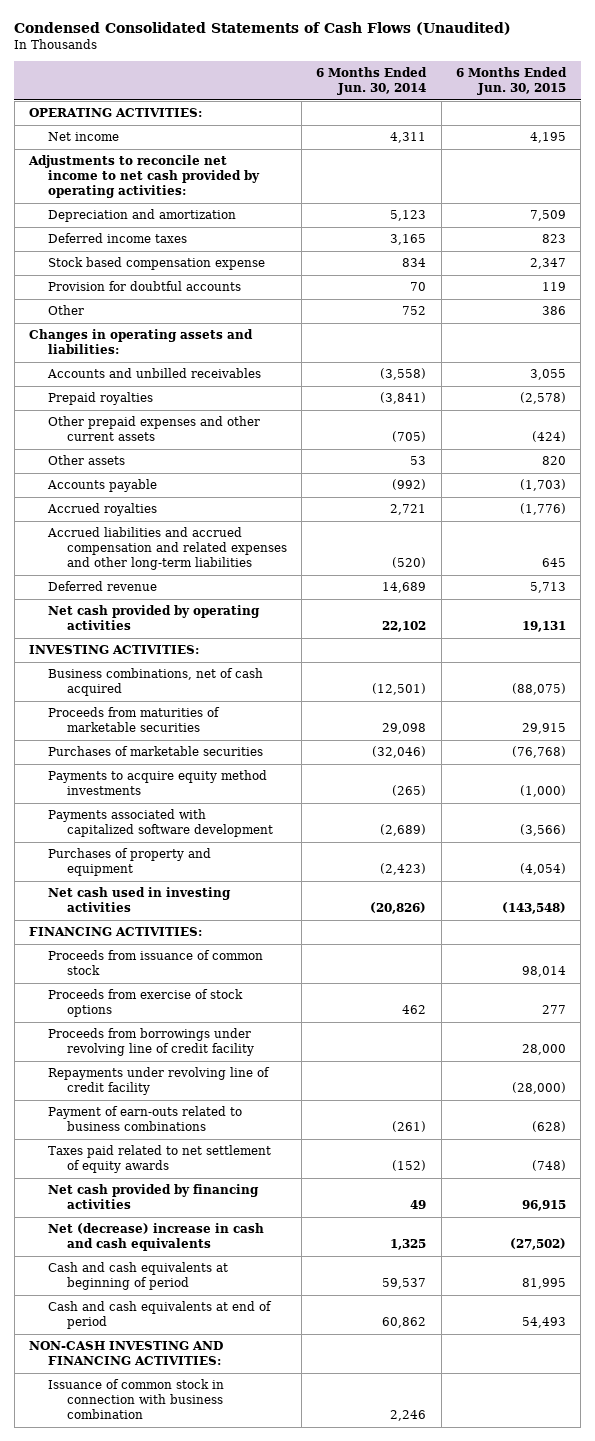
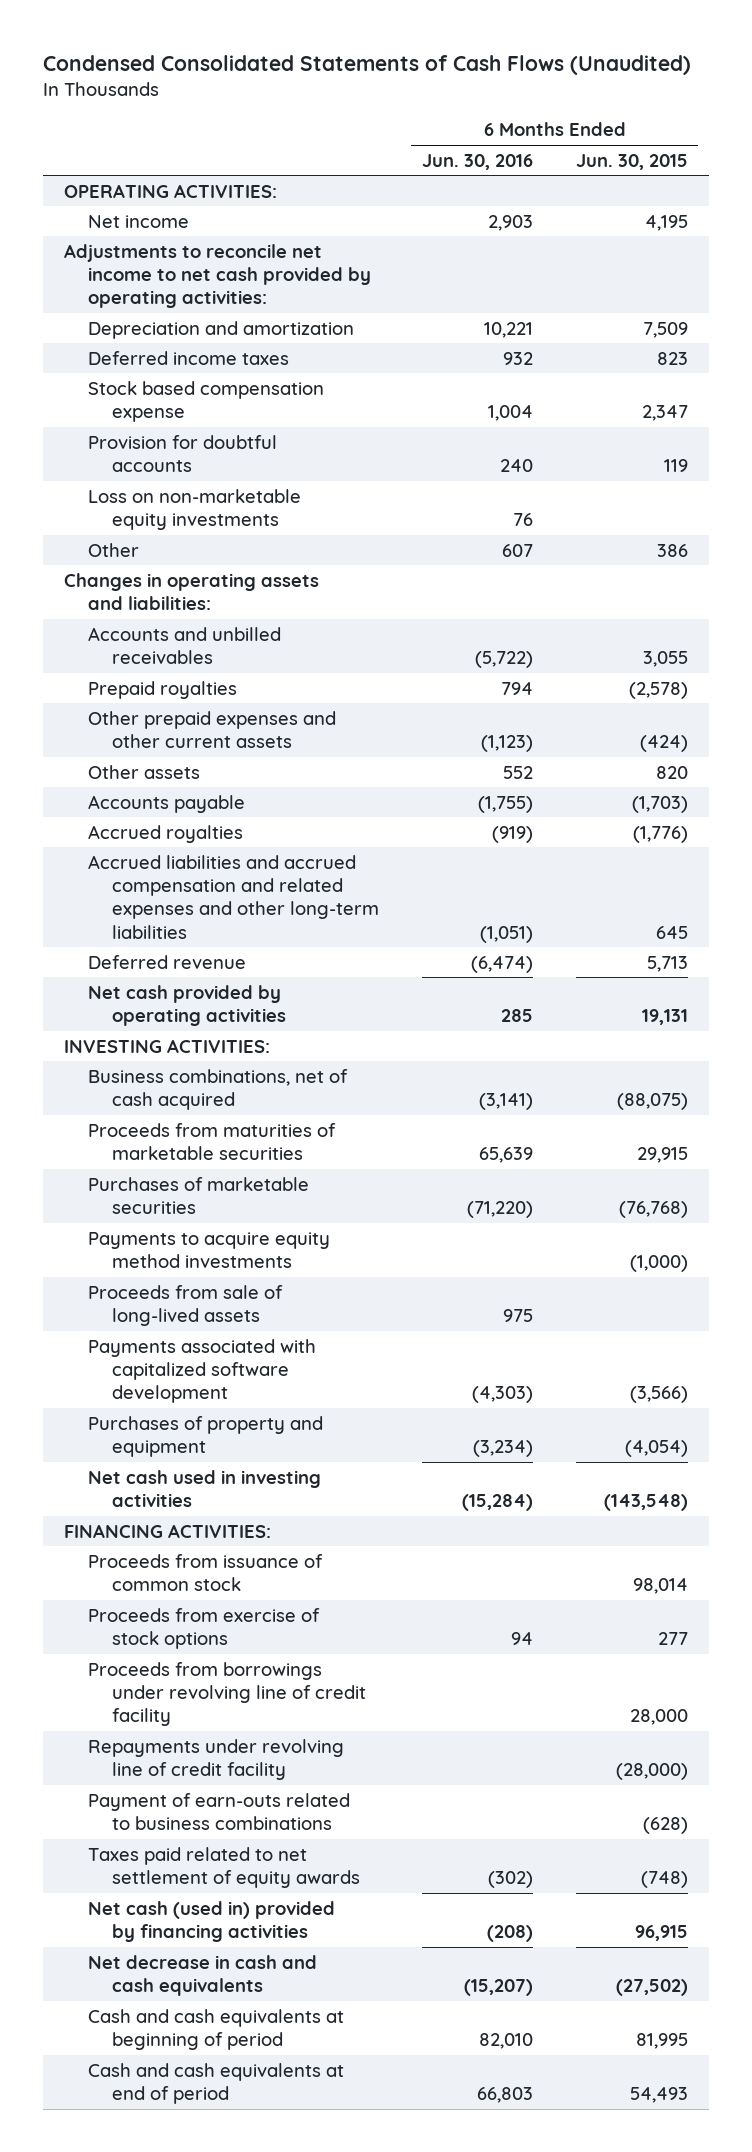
[316,66,428,95] 6 Months Ended Jun. 30, 2014 -> none
none -> [422,153,534,170] Jun. 30, 2016
none -> [88,488,302,531] Loss on non-marketable equity investments
none -> [88,1284,284,1327] Proceeds from sale of long-lived assets
[47,1184,259,1210] Net cash provided by financing activities -> [88,1900,336,1943] Net cash (used in) provided by financing activities
[47,1223,264,1252] Net (decrease) increase in cash and cash equivalents -> [88,1954,318,1997] Net decrease in cash and cash equivalents
[29,1341,224,1366] NON-CASH INVESTING AND FINANCING ACTIVITIES: -> none
[47,1379,224,1420] Issuance of common stock in connection with business combination -> none

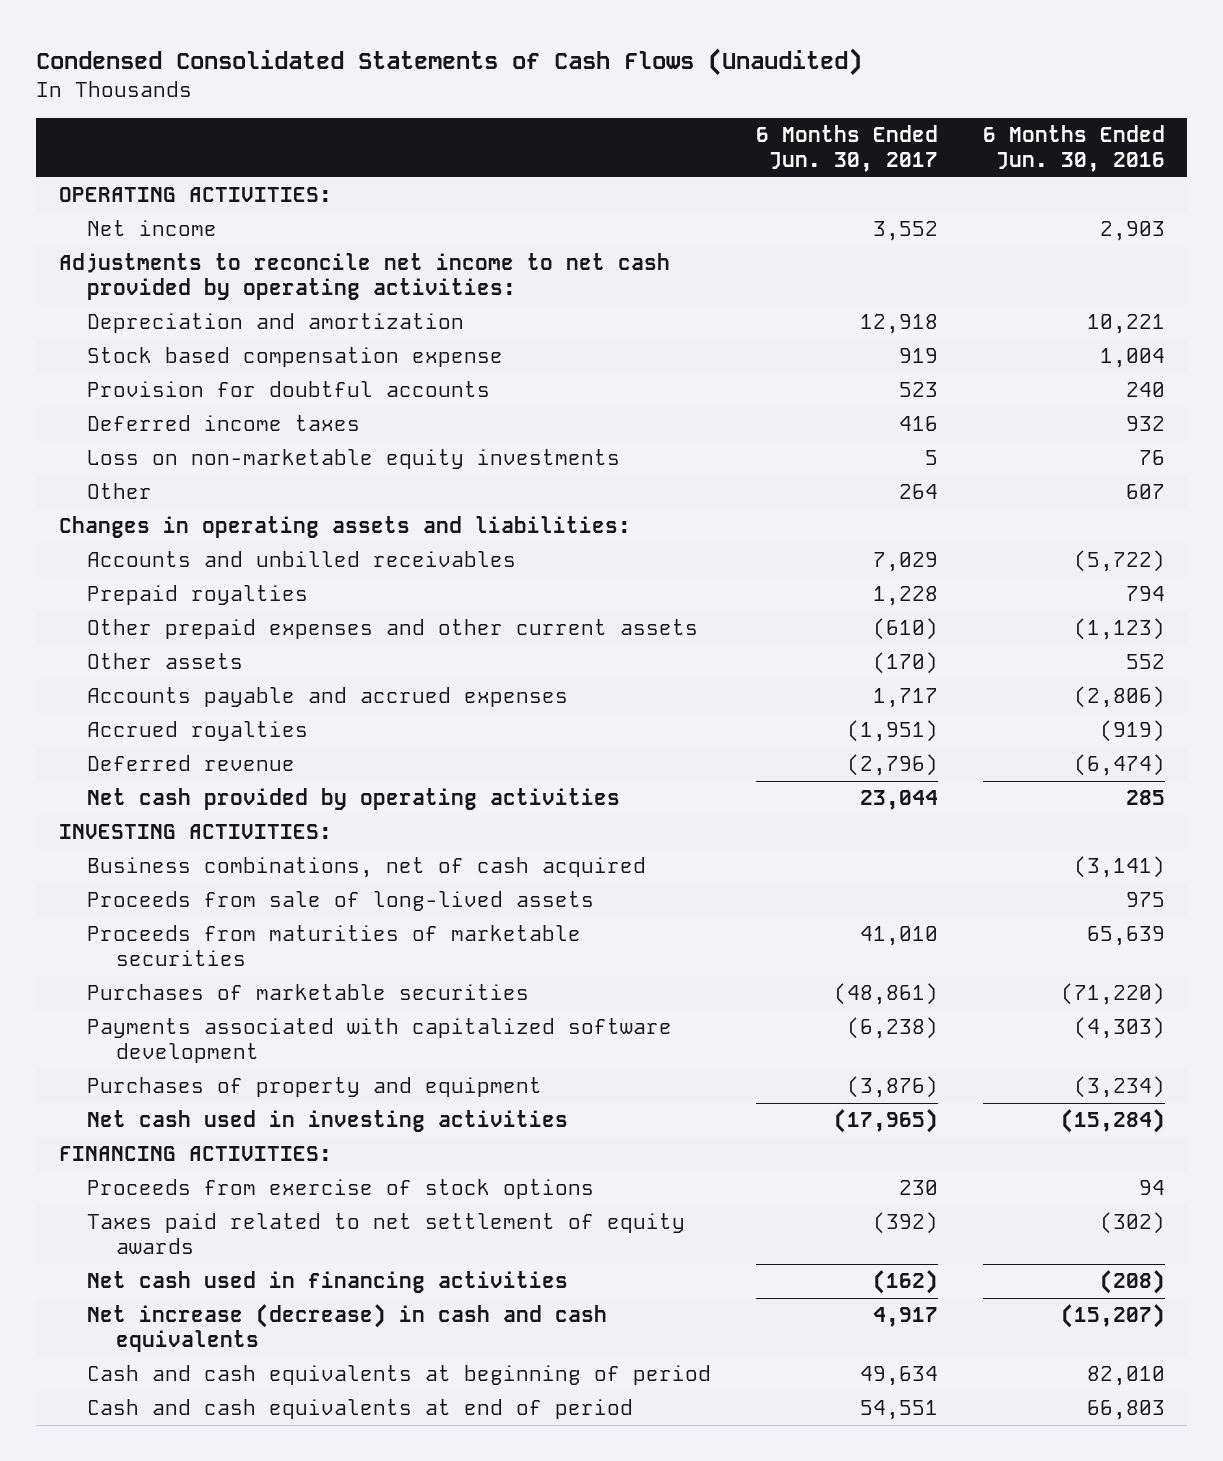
[575,153,688,170] Jun. 30, 2015 -> none
none -> [755,125,938,172] 6 Months Ended Jun. 30, 2017
[88,350,290,365] Deferred income taxes -> [87,415,361,432] Deferred income taxes
[88,794,246,813] Accounts payable -> none
none -> [87,687,569,708] Accounts payable and accrued expenses
[88,854,380,939] Accrued liabilities and accrued compensation and related expenses and other long-term liabilities -> none
[88,1284,284,1327] Proceeds from sale of long-lived assets -> [87,891,595,912] Proceeds from sale of long-lived assets
[88,1231,331,1269] Payments to acquire equity method investments -> none
[88,1553,324,1592] Proceeds from issuance of common stock -> none
[88,1661,367,1727] Proceeds from borrowings under revolving line of credit facility -> none
[88,1738,345,1781] Repayments under revolving line of credit facility -> none
[88,1792,351,1831] Payment of earn-outs related to business combinations -> none
[88,1900,336,1943] Net cash (used in) provided by financing activities -> [87,1271,569,1294] Net cash used in financing activities
[88,1954,318,1997] Net decrease in cash and cash equivalents -> [87,1304,608,1352] Net increase (decrease) in cash and cash equivalents

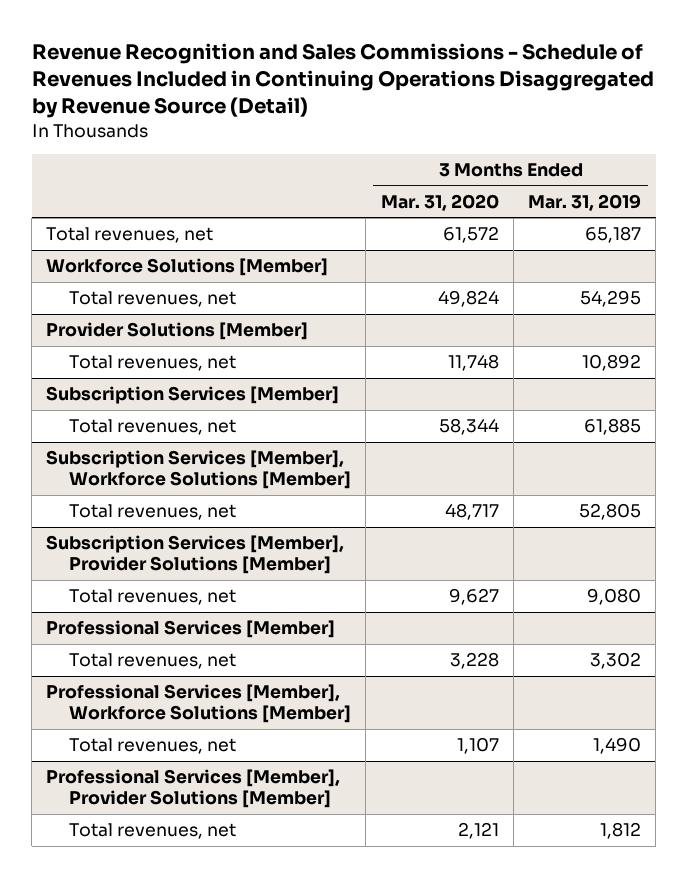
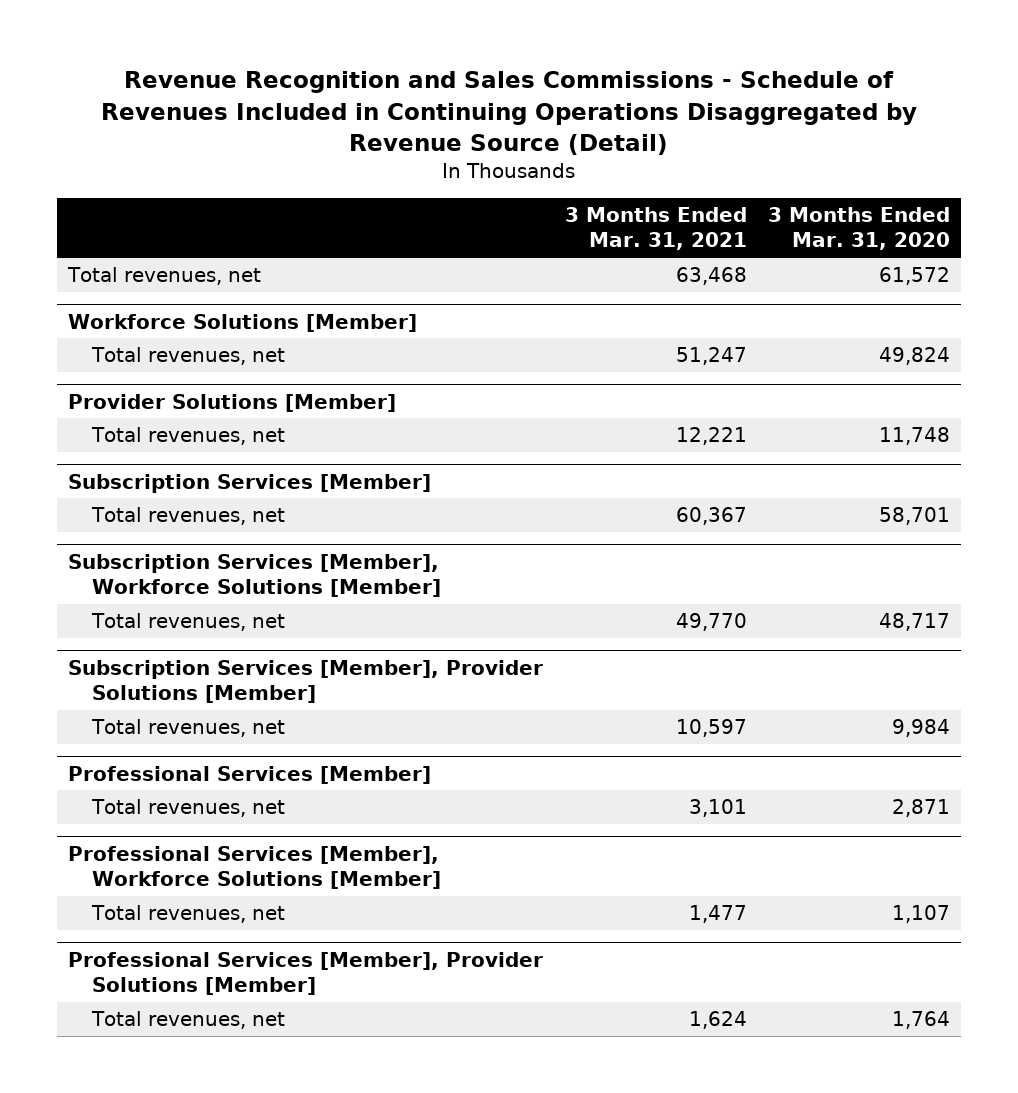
[527,193,641,211] Mar. 31, 2019 -> none
none -> [564,207,747,251] 3 Months Ended Mar. 31, 2021
[438,418,499,436] 58,344 -> [879,507,951,526] 58,701
[448,588,499,606] 9,627 -> [892,719,951,738] 9,984
[449,652,499,670] 3,228 -> [892,799,951,818] 2,871
[457,822,499,840] 2,121 -> [892,1011,951,1030] 1,764

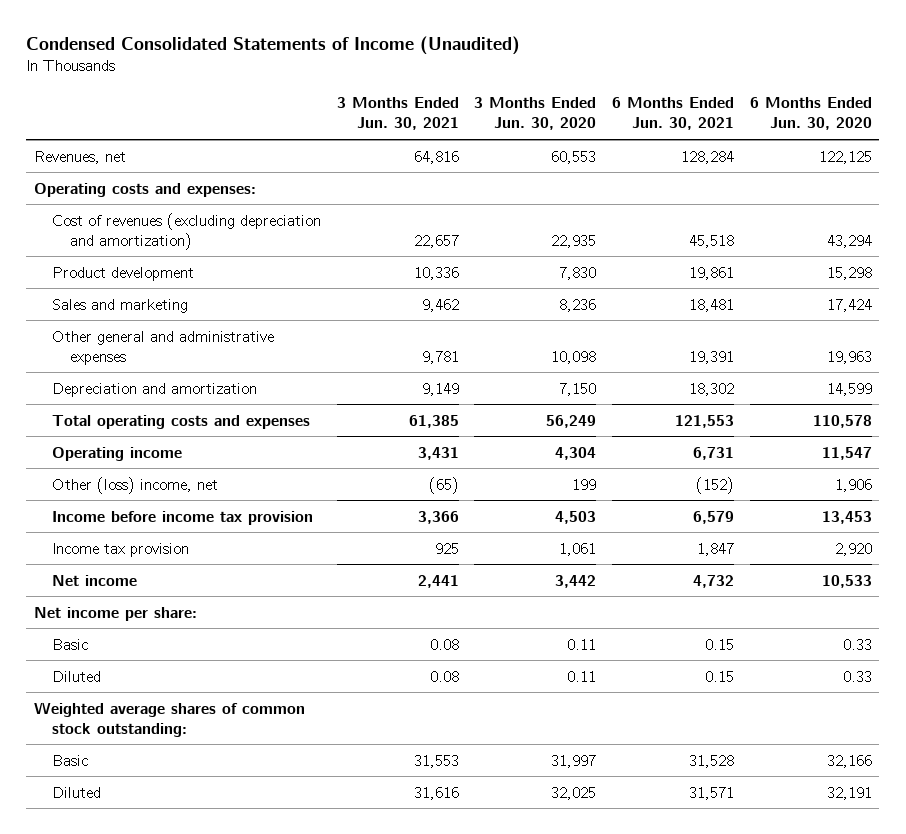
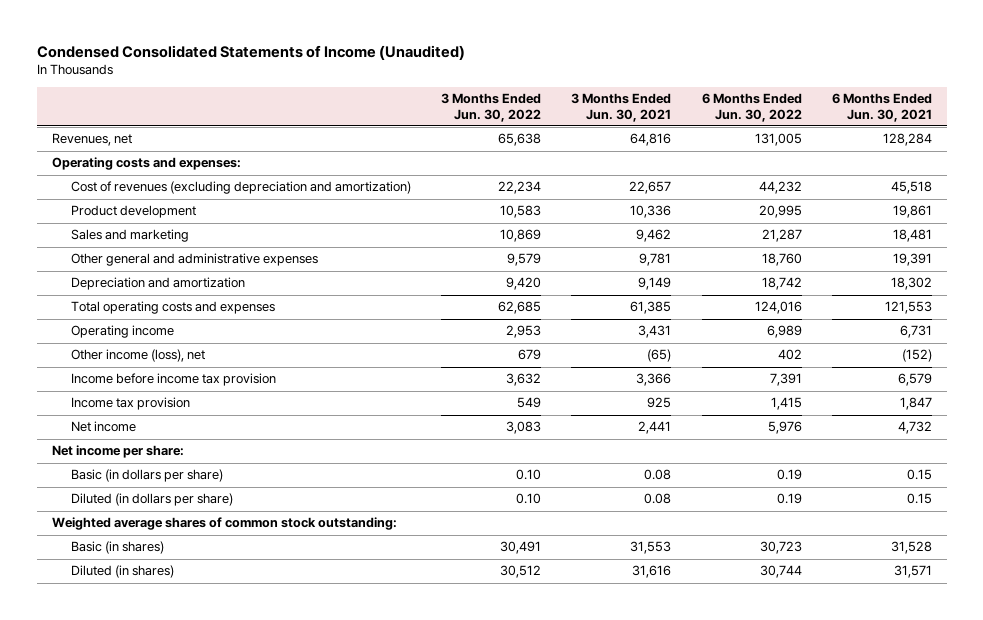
[474,97,597,131] 3 Months Ended Jun. 30, 2020 -> none
[749,97,872,131] 6 Months Ended Jun. 30, 2020 -> none
none -> [441,93,542,122] 3 Months Ended Jun. 30, 2022
none -> [701,93,802,122] 6 Months Ended Jun. 30, 2022
[51,476,218,494] Other (loss) income, net -> [71,349,206,363] Other income (loss), net
[51,638,88,650] Basic -> [71,469,224,483] Basic (in dollars per share)
[51,670,101,682] Diluted -> [71,493,234,507] Diluted (in dollars per share)
[51,754,88,766] Basic -> [71,541,165,555] Basic (in shares)
[51,786,101,798] Diluted -> [71,565,175,579] Diluted (in shares)

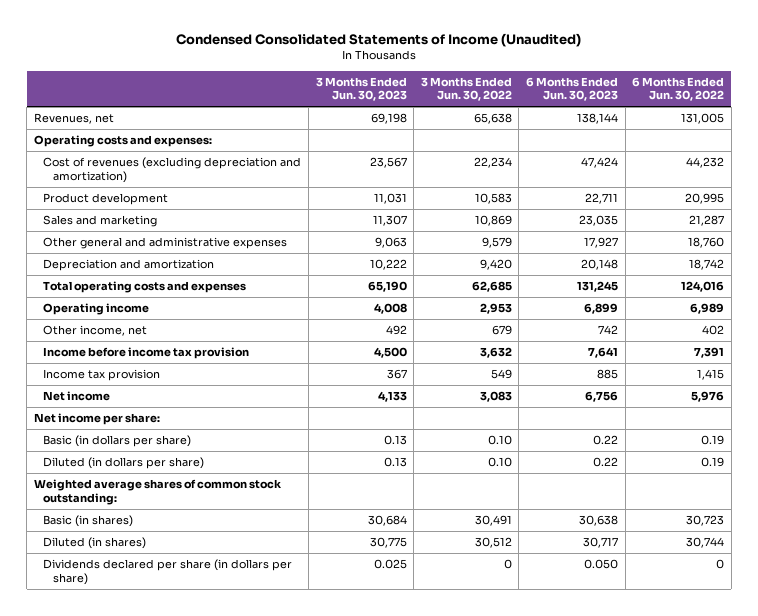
[571,93,672,122] 3 Months Ended Jun. 30, 2021 -> none
[831,93,932,122] 6 Months Ended Jun. 30, 2021 -> none
none -> [315,76,407,102] 3 Months Ended Jun. 30, 2023
none -> [526,76,619,102] 6 Months Ended Jun. 30, 2023
[71,349,206,363] Other income (loss), net -> [43,325,148,337] Other income, net
none -> [43,559,293,585] Dividends declared per share (in dollars per share)

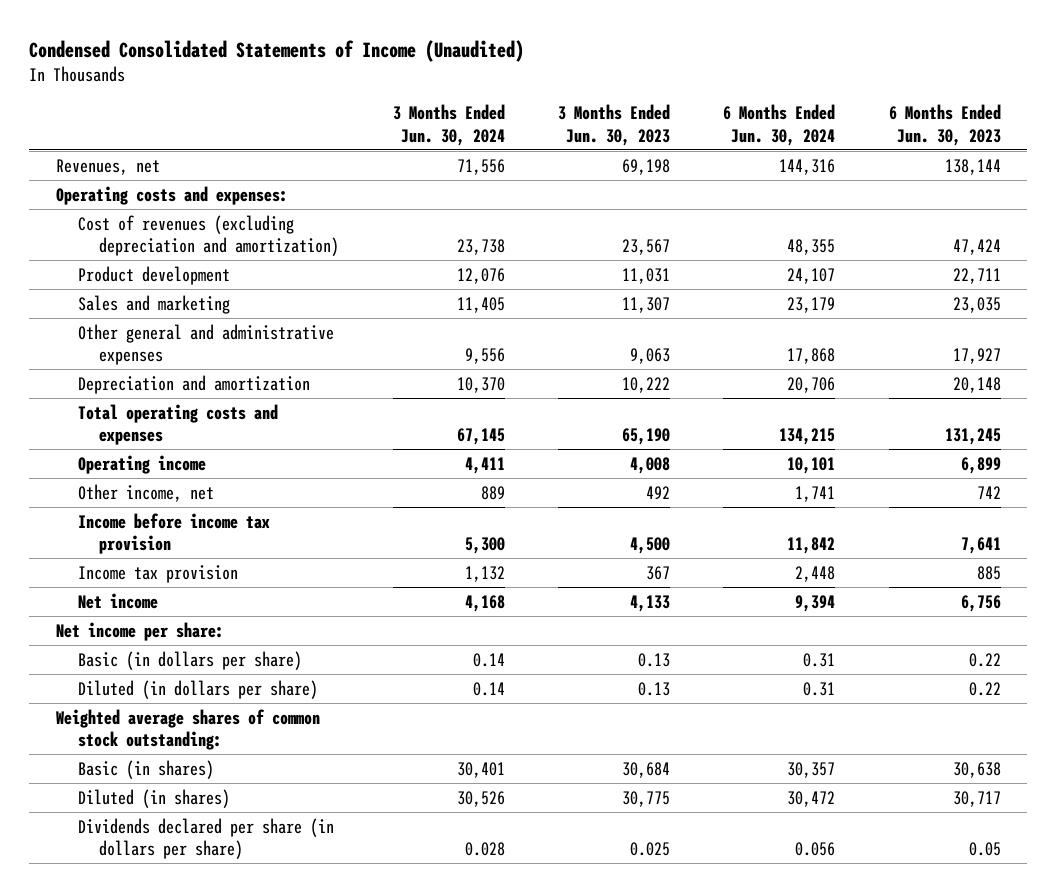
[420,76,512,102] 3 Months Ended Jun. 30, 2022 -> none
[632,76,725,102] 6 Months Ended Jun. 30, 2022 -> none
none -> [392,104,505,146] 3 Months Ended Jun. 30, 2024
none -> [723,104,836,146] 6 Months Ended Jun. 30, 2024
[584,559,619,570] 0.050 -> [968,842,1001,857] 0.05

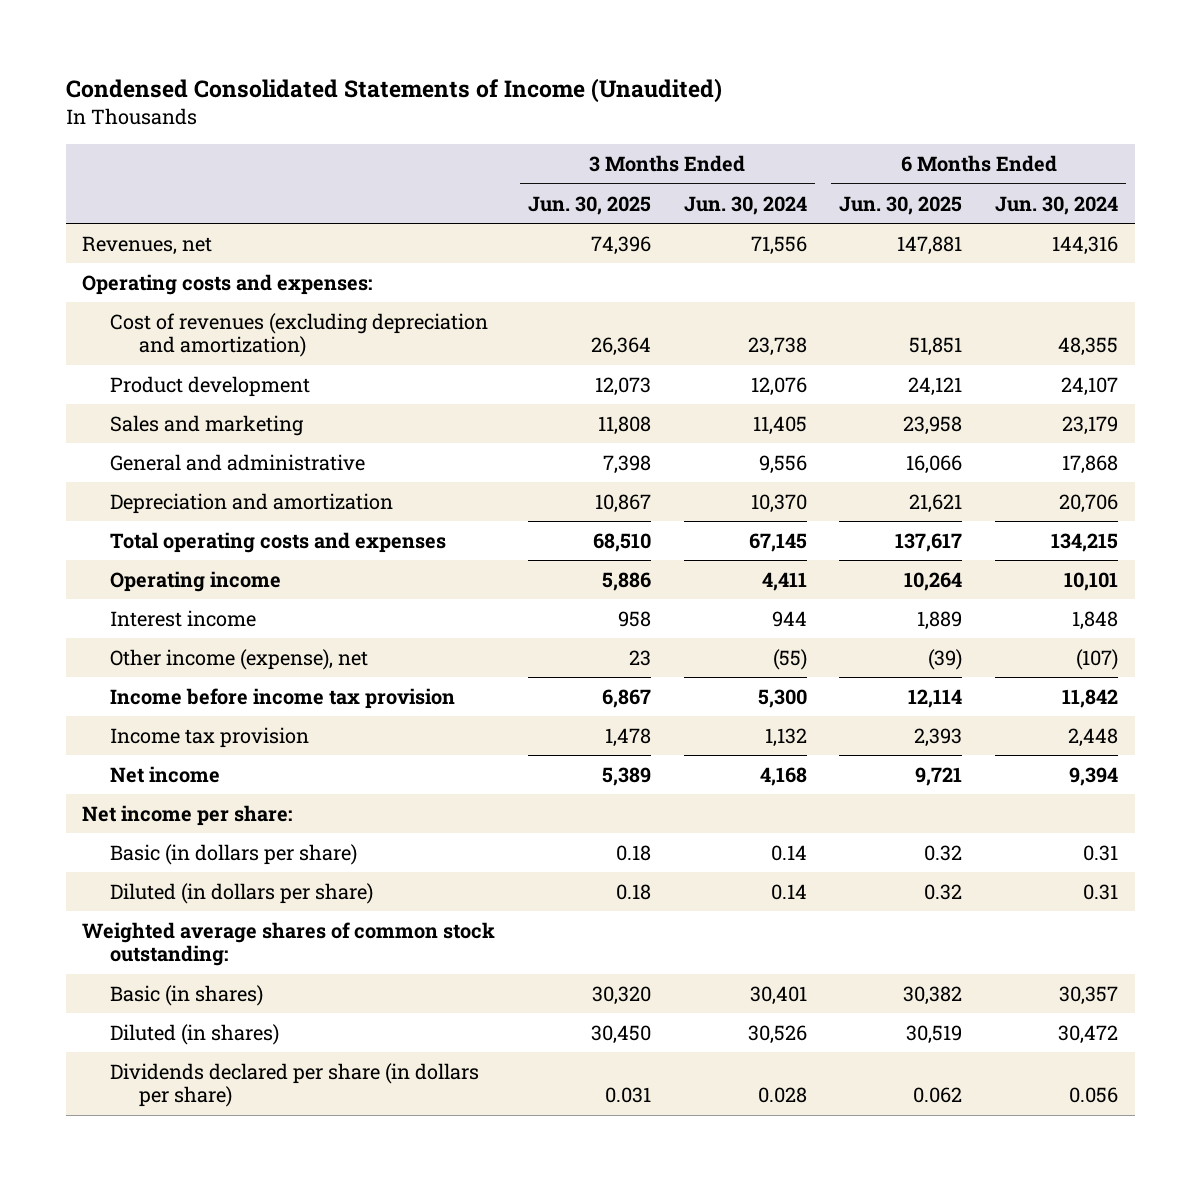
[558,104,671,146] 3 Months Ended Jun. 30, 2023 -> none
[888,104,1001,146] 6 Months Ended Jun. 30, 2023 -> none
none -> [527,195,651,215] Jun. 30, 2025
none -> [839,195,963,215] Jun. 30, 2025
[77,323,334,366] Other general and administrative expenses -> [110,453,366,471] General and administrative
none -> [110,609,257,627] Interest income
[77,483,214,502] Other income, net -> [110,648,369,670] Other income (expense), net
[480,485,505,500] 889 -> [772,648,807,670] (55)
[795,485,836,502] 1,741 -> [1076,648,1119,670] (107)

